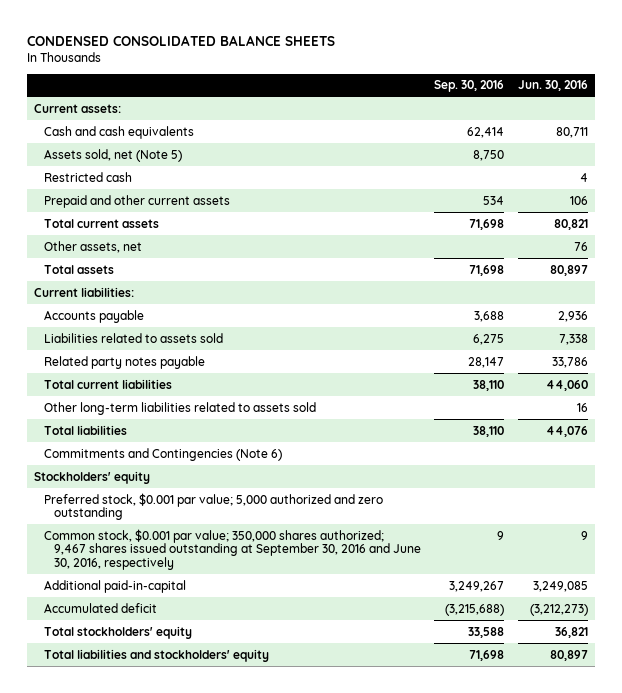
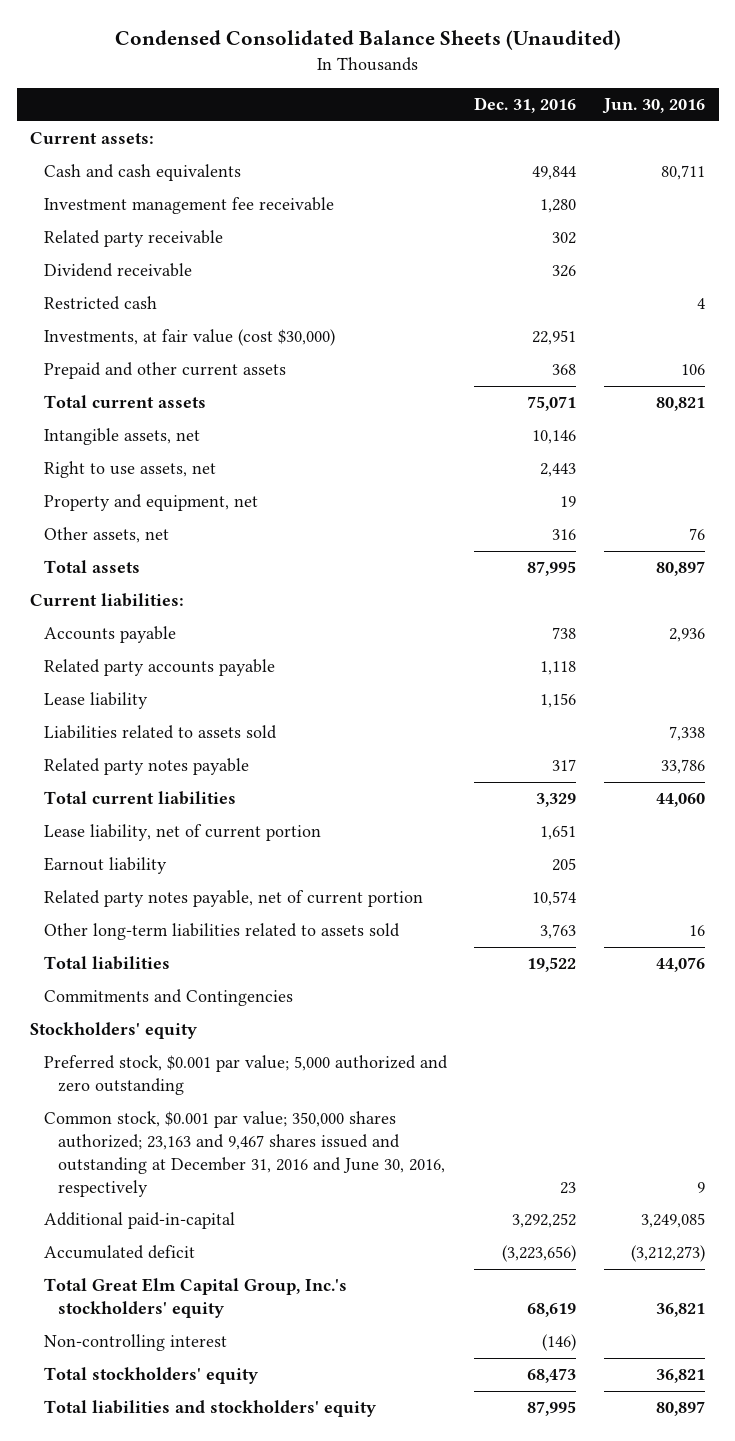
[27,34,336,46] CONDENSED CONSOLIDATED BALANCE SHEETS -> [114,30,621,51] Condensed Consolidated Balance Sheets (Unaudited)
[434,80,505,93] Sep. 30, 2016 -> none
none -> [474,97,577,114] Dec. 31, 2016
[43,148,182,162] Assets sold, net (Note 5) -> none
none -> [44,197,335,215] Investment management fee receivable
none -> [44,230,224,248] Related party receivable
none -> [44,263,193,278] Dividend receivable
none -> [44,329,336,347] Investments, at fair value (cost $30,000)
none -> [44,428,201,446] Intangible assets, net
none -> [44,461,217,479] Right to use assets, net
none -> [44,494,259,512] Property and equipment, net
none -> [44,659,276,677] Related party accounts payable
none -> [44,692,149,710] Lease liability
none -> [44,824,322,842] Lease liability, net of current portion
none -> [44,857,168,875] Earnout liability
none -> [44,890,424,908] Related party notes payable, net of current portion
[43,447,282,461] Commitments and Contingencies (Note 6) -> [44,989,294,1007] Commitments and Contingencies
[43,528,421,571] Common stock, $0.001 par value; 350,000 shares authorized; 9,467 shares issued outstanding at September 30, 2016 and June 30, 2016, respectively -> [44,1111,445,1197] Common stock, $0.001 par value; 350,000 shares authorized; 23,163 and 9,467 shares issued and outstanding at December 31, 2016 and June 30, 2016, respectively
none -> [44,1278,348,1319] Total Great Elm Capital Group, Inc.'s stockholders' equity
none -> [44,1334,228,1352] Non-controlling interest

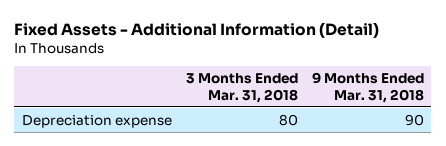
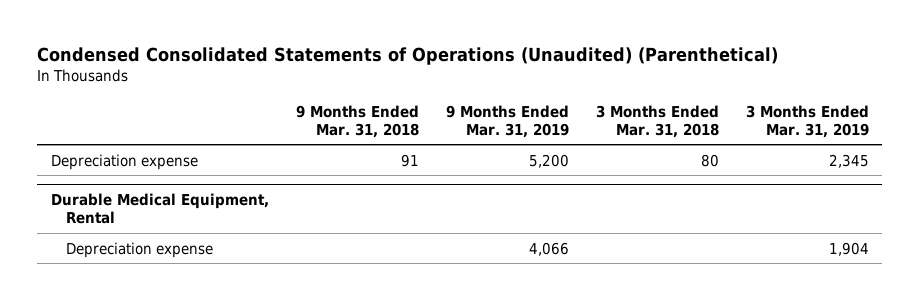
[14,22,380,39] Fixed Assets - Additional Information (Detail) -> [37,46,779,65] Condensed Consolidated Statements of Operations (Unaudited) (Parenthetical)
none -> [445,104,569,138] 9 Months Ended Mar. 31, 2019
none -> [745,104,869,138] 3 Months Ended Mar. 31, 2019
[405,113,425,126] 90 -> [400,153,419,167] 91
none -> [50,192,269,224] Durable Medical Equipment, Rental
none -> [65,241,213,258] Depreciation expense

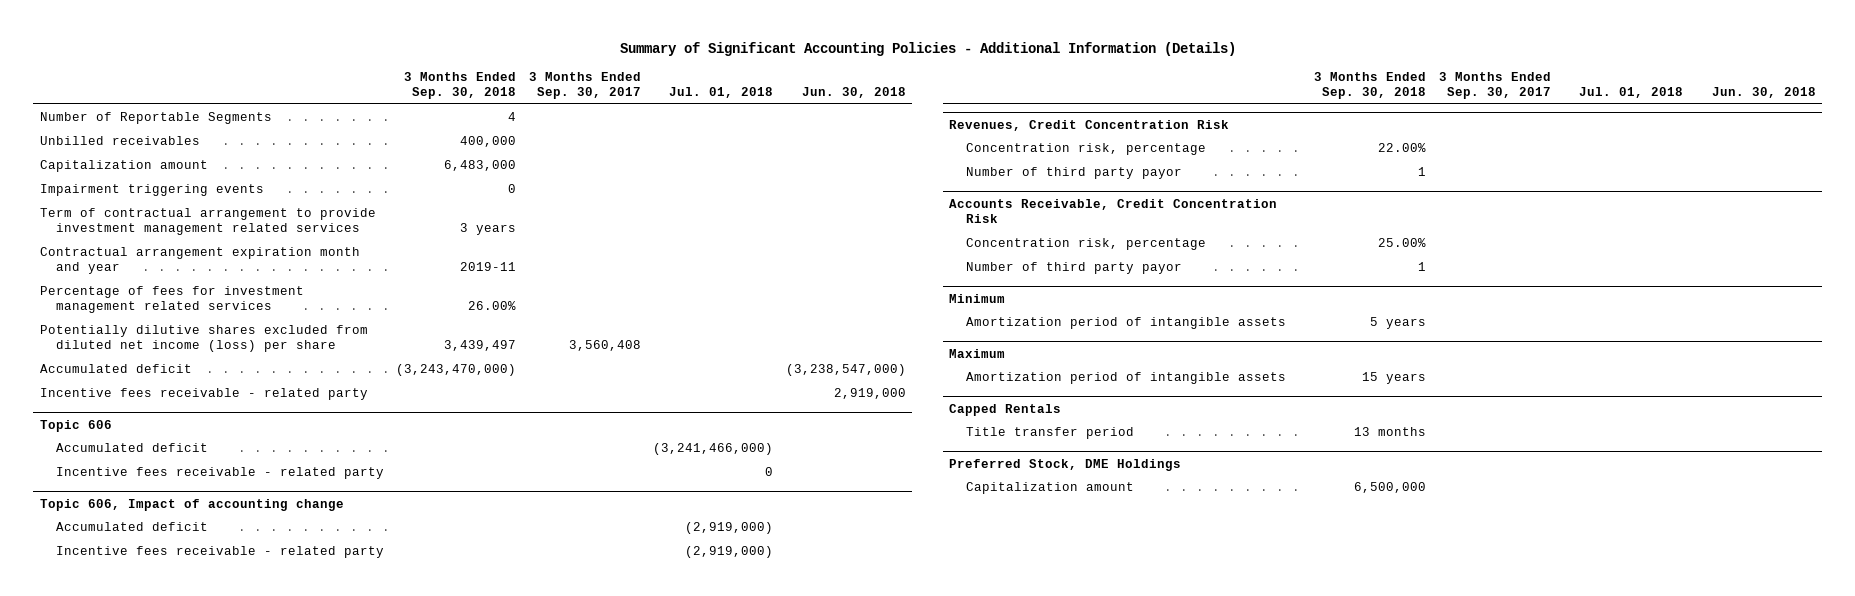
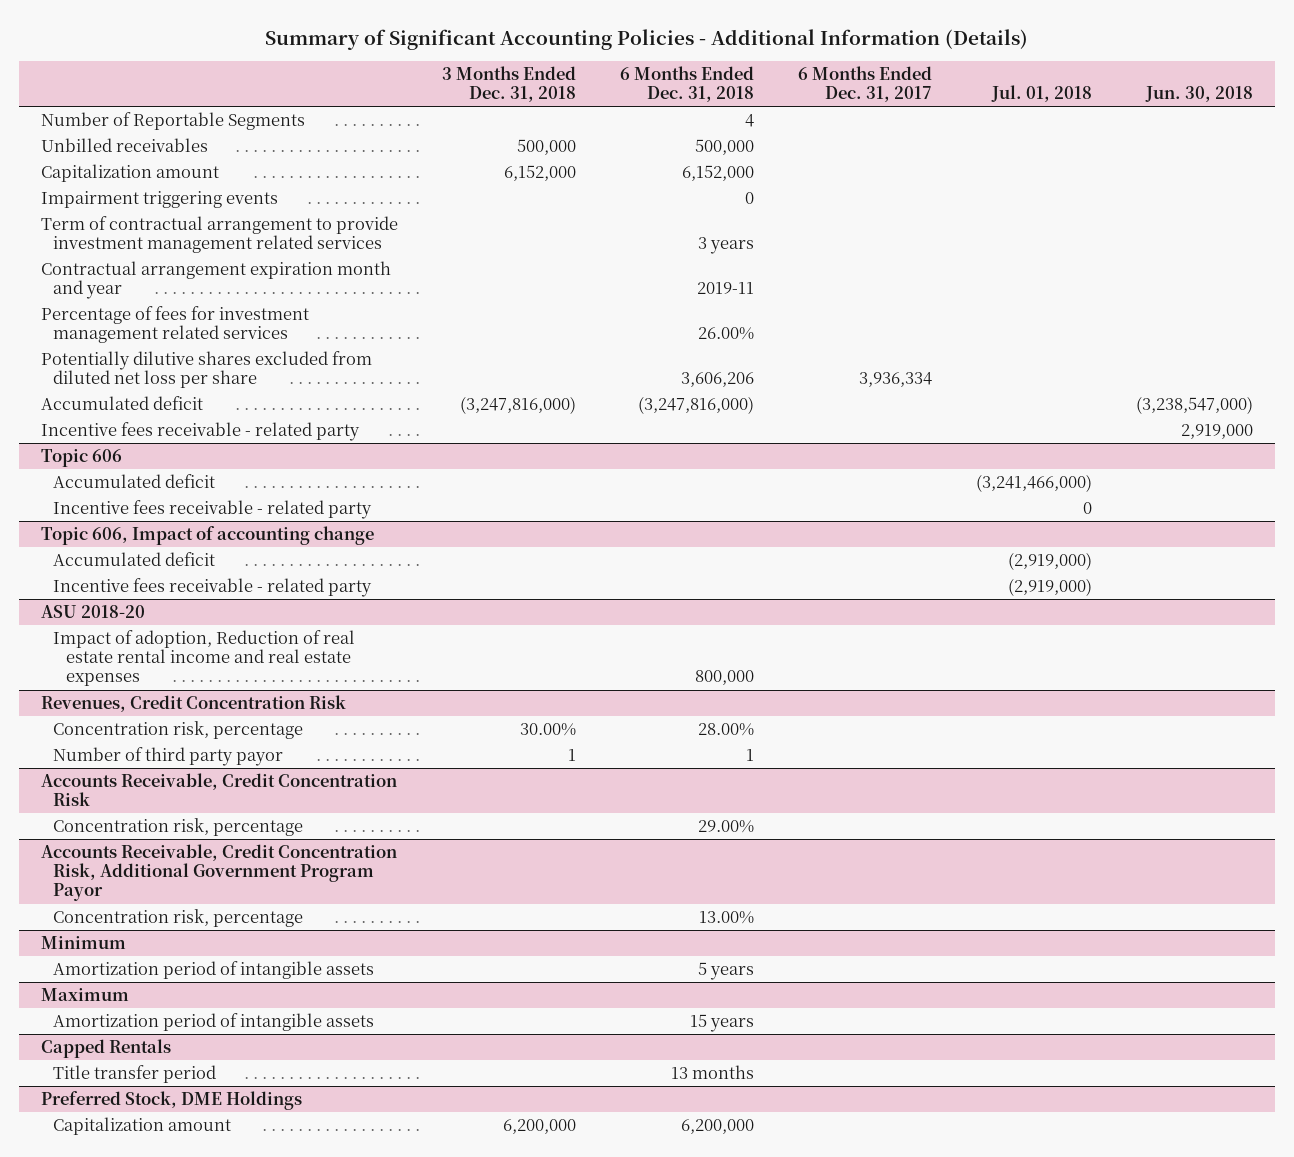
[404,71,517,100] 3 Months Ended Sep. 30, 2018 -> none
[528,71,641,100] 3 Months Ended Sep. 30, 2017 -> none
none -> [442,66,577,103] 3 Months Ended Dec. 31, 2018
none -> [620,66,755,103] 6 Months Ended Dec. 31, 2018
none -> [798,66,933,103] 6 Months Ended Dec. 31, 2017
[39,324,368,353] Potentially dilutive shares excluded from diluted net income (loss) per share -> [41,351,373,389] Potentially dilutive shares excluded from diluted net loss per share
none -> [41,605,146,619] ASU 2018-20
none -> [53,630,356,687] Impact of adoption, Reduction of real estate rental income and real estate expenses
[965,261,1182,274] Number of third party payor -> none
none -> [41,844,398,902] Accounts Receivable, Credit Concentration Risk, Additional Government Program Payor
none -> [53,909,304,928] Concentration risk, percentage

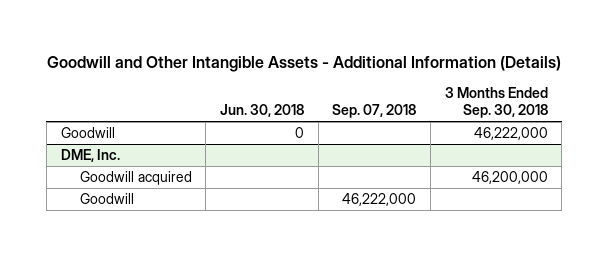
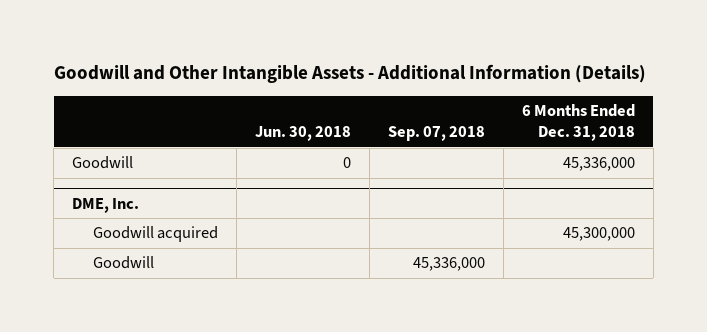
[444,87,548,119] 3 Months Ended Sep. 30, 2018 -> none
none -> [521,104,635,142] 6 Months Ended Dec. 31, 2018
[342,193,417,207] 46,222,000 -> [412,257,485,272] 45,336,000

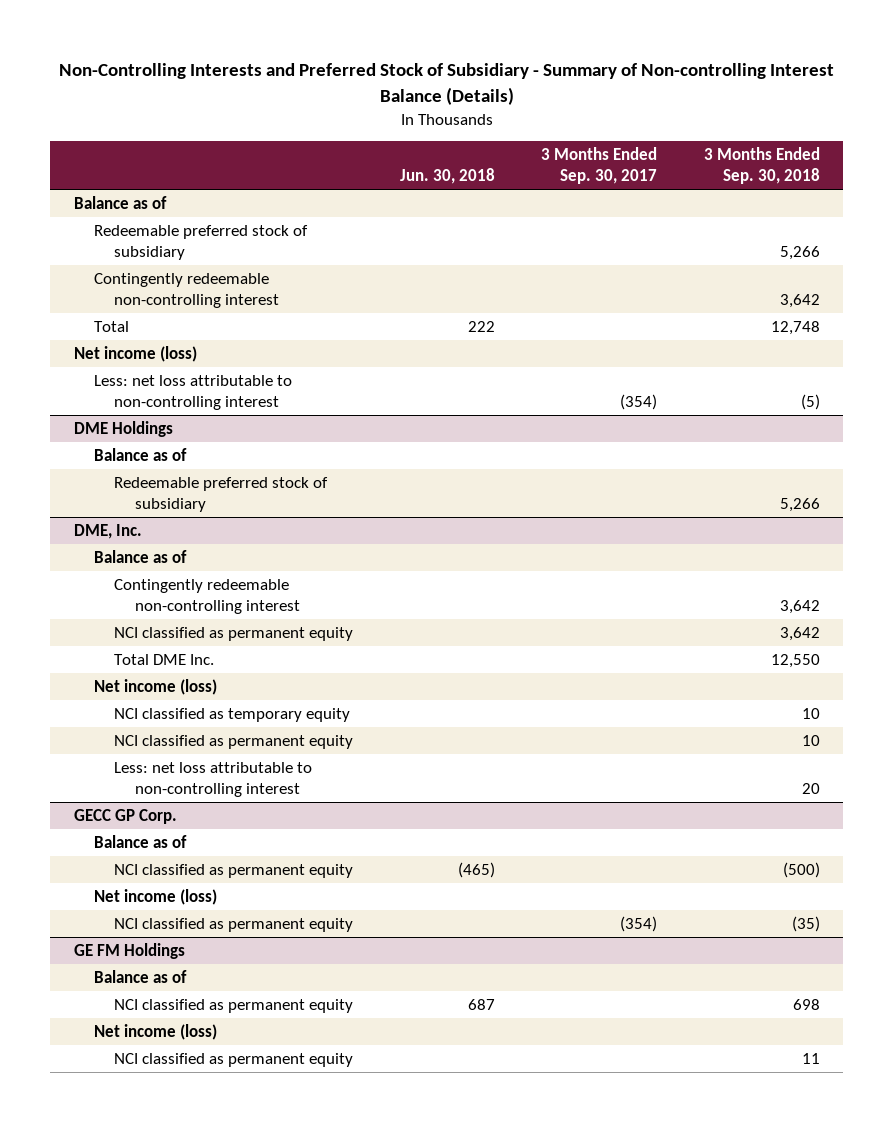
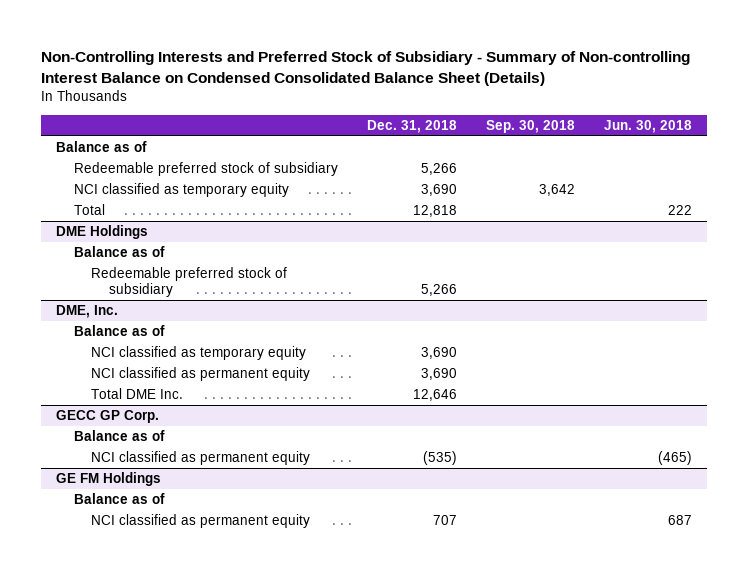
[58,63,834,106] Non-Controlling Interests and Preferred Stock of Subsidiary - Summary of Non-controlling Interest Balance (Details) -> [41,51,691,87] Non-Controlling Interests and Preferred Stock of Subsidiary - Summary of Non-controlling Interest Balance on Condensed Consolidated Balance Sheet (Details)
[541,147,658,185] 3 Months Ended Sep. 30, 2017 -> none
[703,147,820,185] 3 Months Ended Sep. 30, 2018 -> none
none -> [366,119,457,133] Dec. 31, 2018
none -> [486,119,576,133] Sep. 30, 2018
[94,272,280,308] Contingently redeemable non-controlling interest -> [73,183,289,198] NCI classified as temporary equity
[73,345,197,362] Net income (loss) -> none
[94,374,293,410] Less: net loss attributable to non-controlling interest -> none
[114,578,300,614] Contingently redeemable non-controlling interest -> none
[114,626,354,641] NCI classified as permanent equity -> none
[94,678,218,695] Net income (loss) -> none
[114,761,313,797] Less: net loss attributable to non-controlling interest -> none
[114,653,215,665] Total DME Inc. -> [91,388,184,400] Total DME Inc.
[94,888,218,905] Net income (loss) -> none
[114,917,354,932] NCI classified as permanent equity -> none
[94,1023,218,1040] Net income (loss) -> none
[114,1052,354,1067] NCI classified as permanent equity -> none

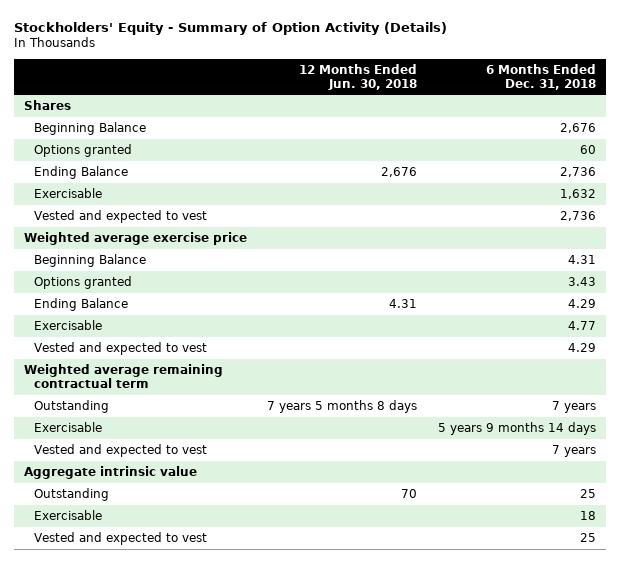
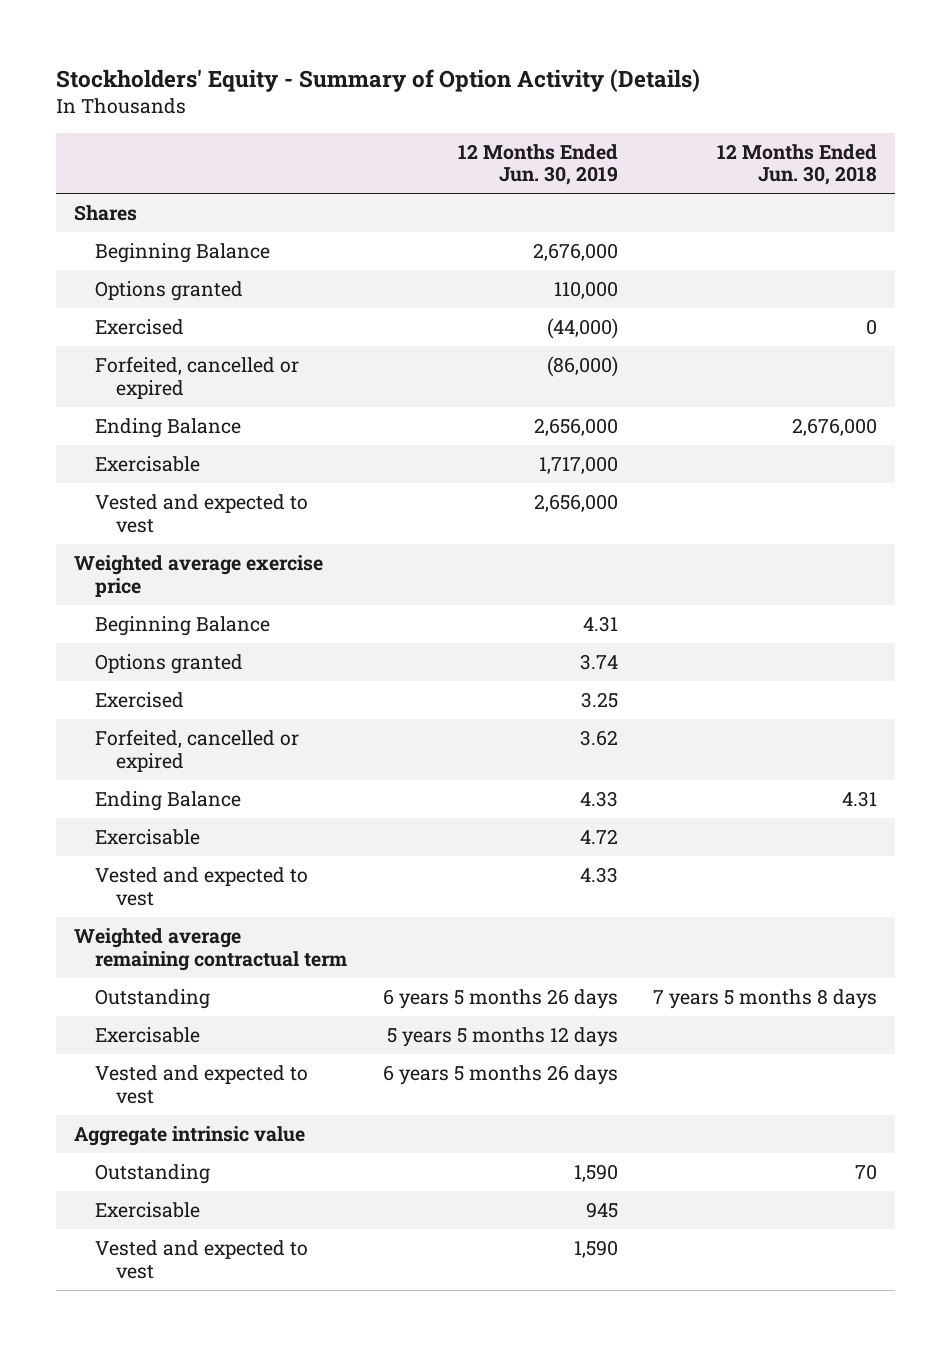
[485,64,596,90] 6 Months Ended Dec. 31, 2018 -> none
none -> [457,143,618,186] 12 Months Ended Jun. 30, 2019
none -> [95,319,185,336] Exercised
none -> [95,356,300,399] Forfeited, cancelled or expired
[381,167,418,178] 2,676 -> [792,418,878,437] 2,676,000
none -> [95,692,185,709] Exercised
none -> [95,729,300,772] Forfeited, cancelled or expired

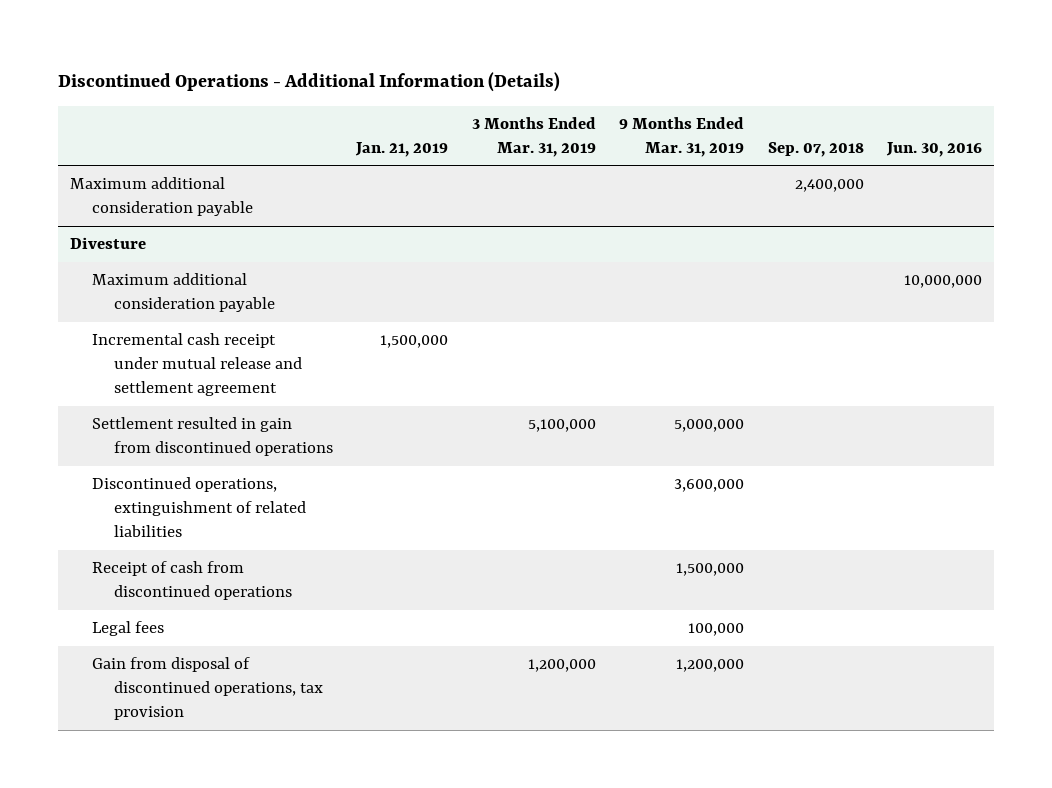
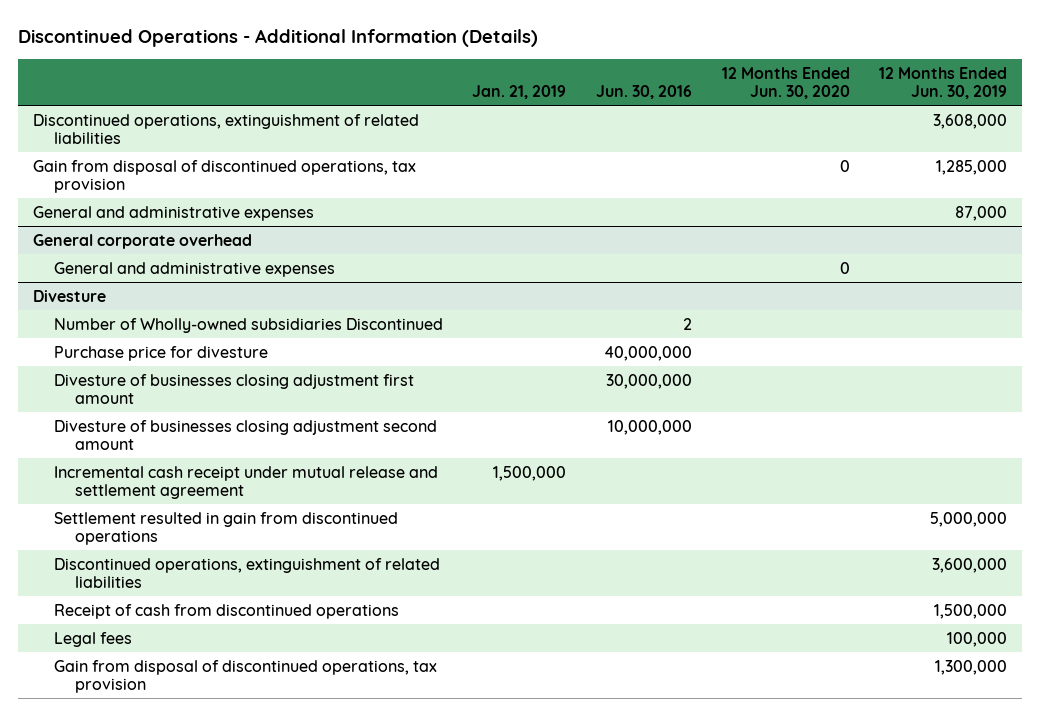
[471,116,596,157] 3 Months Ended Mar. 31, 2019 -> none
[619,116,745,157] 9 Months Ended Mar. 31, 2019 -> none
[767,141,864,157] Sep. 07, 2018 -> none
none -> [721,66,850,100] 12 Months Ended Jun. 30, 2020
none -> [879,66,1008,100] 12 Months Ended Jun. 30, 2019
[70,177,253,217] Maximum additional consideration payable -> none
none -> [32,113,419,145] Discontinued operations, extinguishment of related liabilities
none -> [32,159,416,194] Gain from disposal of discontinued operations, tax provision
none -> [32,205,314,221] General and administrative expenses
none -> [32,233,252,249] General corporate overhead
none -> [53,261,335,277] General and administrative expenses
[91,273,275,313] Maximum additional consideration payable -> none
none -> [53,317,443,333] Number of Wholly-owned subsidiaries Discontinued
none -> [53,345,268,361] Purchase price for divesture
none -> [53,373,414,405] Divesture of businesses closing adjustment first amount
none -> [53,419,437,451] Divesture of businesses closing adjustment second amount

